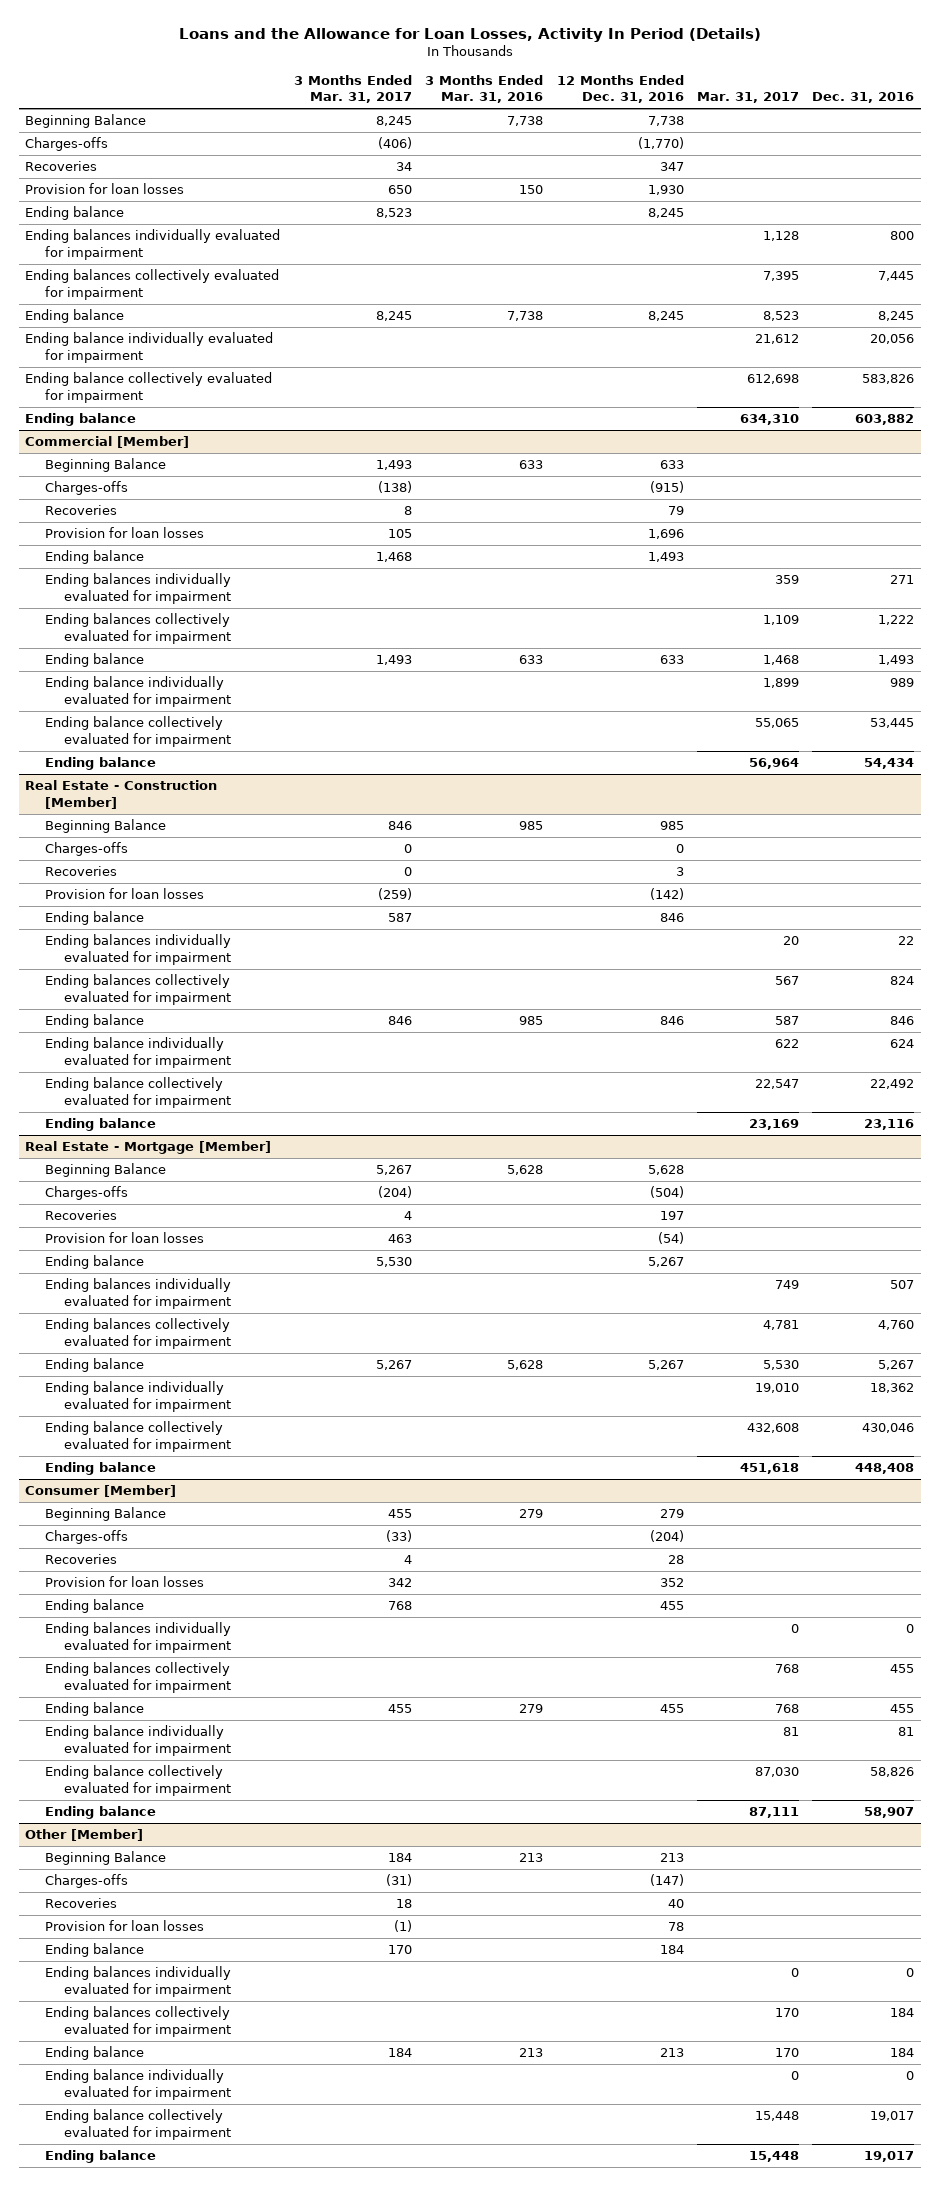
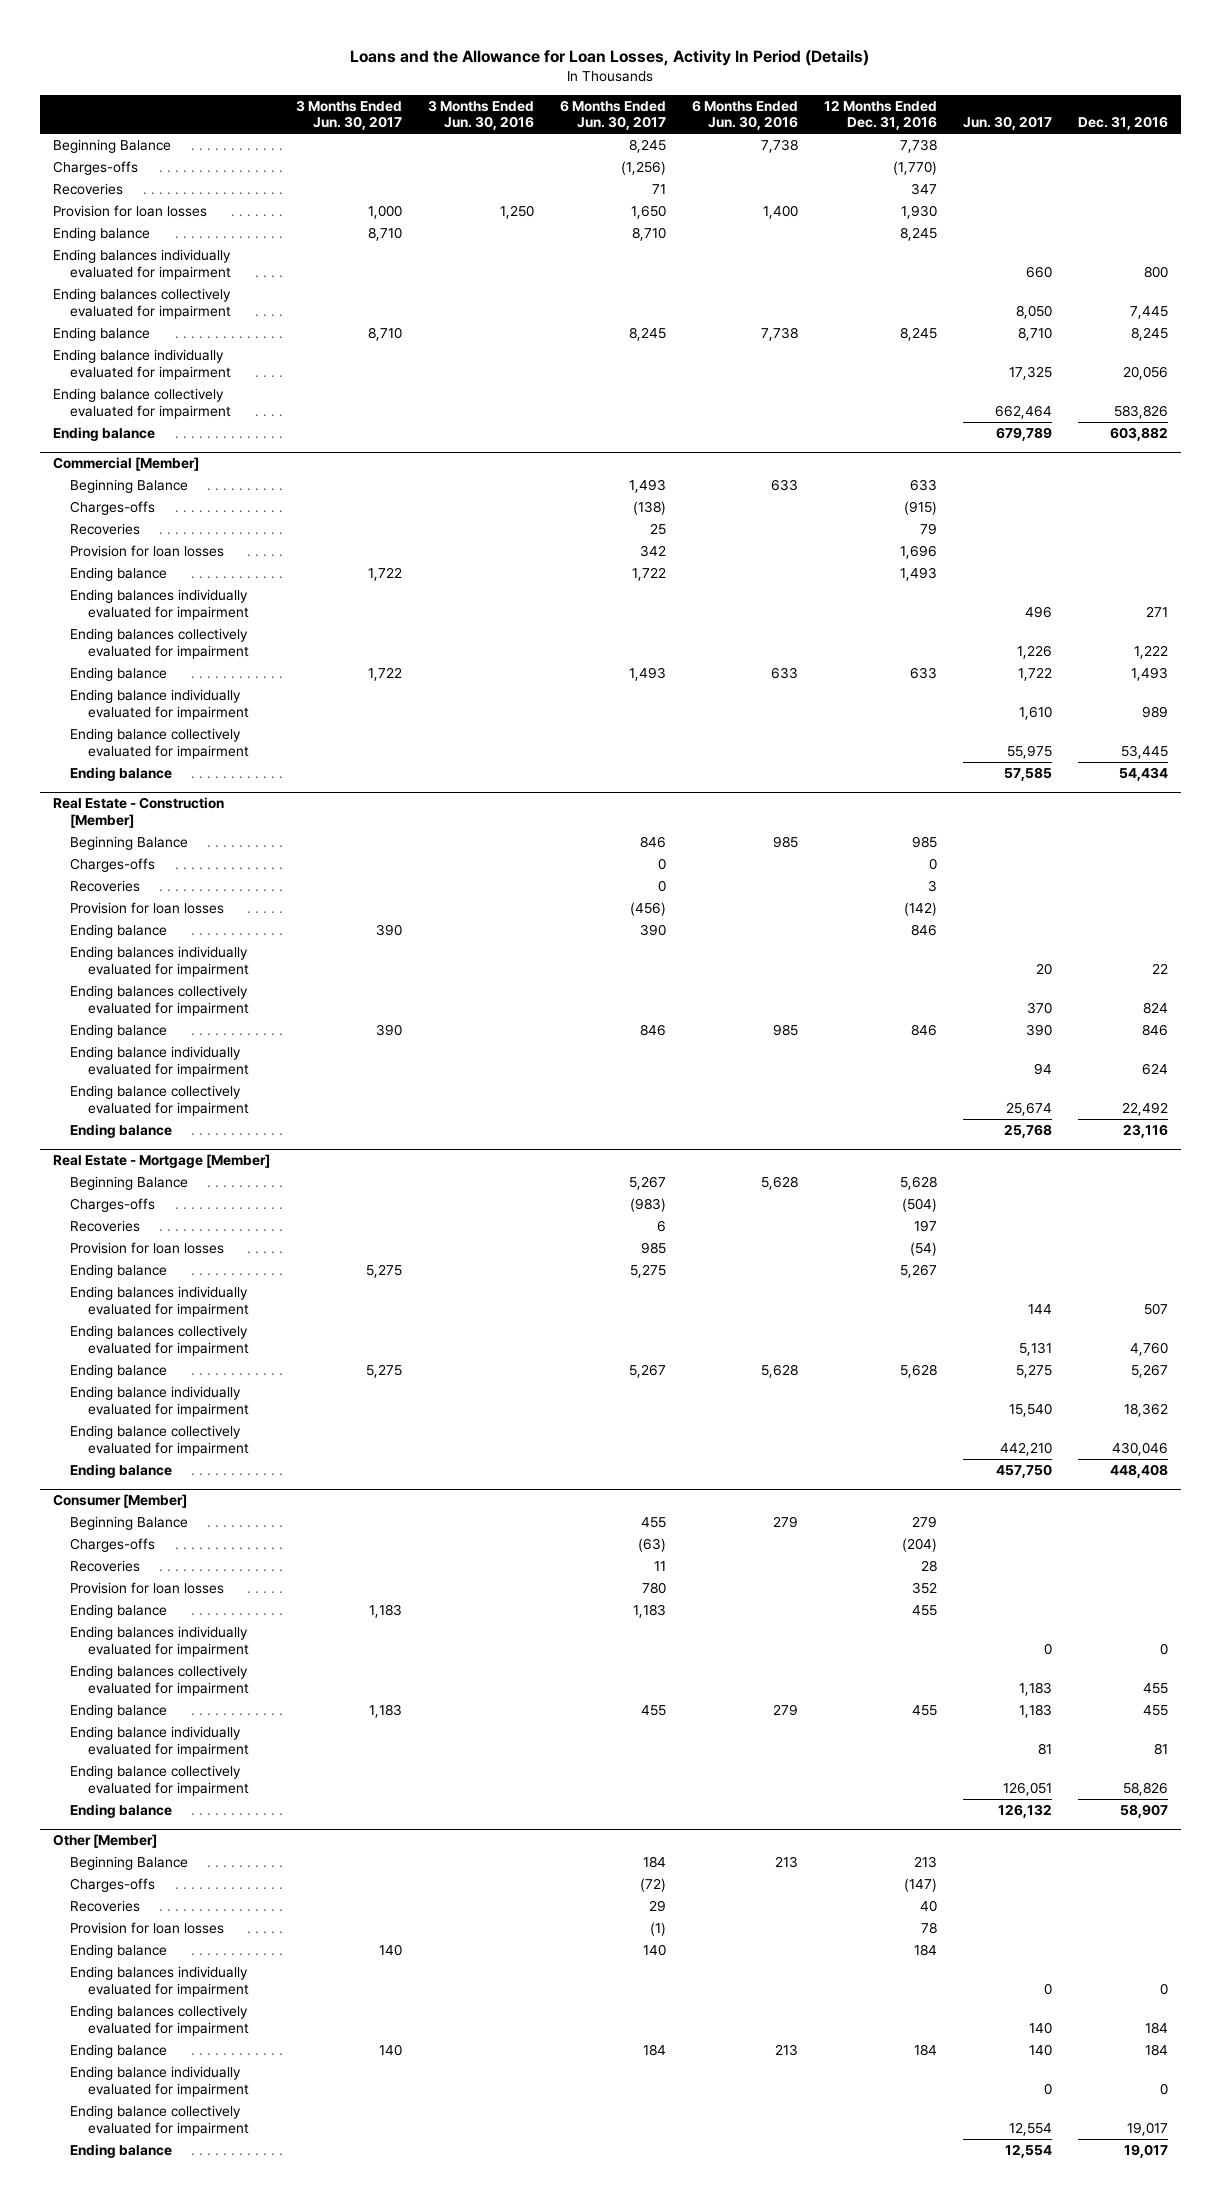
[293,75,412,104] 3 Months Ended Mar. 31, 2017 -> none
[425,75,544,104] 3 Months Ended Mar. 31, 2016 -> none
[696,92,799,104] Mar. 31, 2017 -> none
none -> [295,99,402,131] 3 Months Ended Jun. 30, 2017
none -> [427,99,534,131] 3 Months Ended Jun. 30, 2016
none -> [559,99,666,131] 6 Months Ended Jun. 30, 2017
none -> [691,99,798,131] 6 Months Ended Jun. 30, 2016
none -> [962,116,1052,131] Jun. 30, 2017
[647,1360,684,1371] 5,267 -> [899,1363,937,1378] 5,628
[659,2048,684,2058] 213 -> [913,2043,937,2056] 184

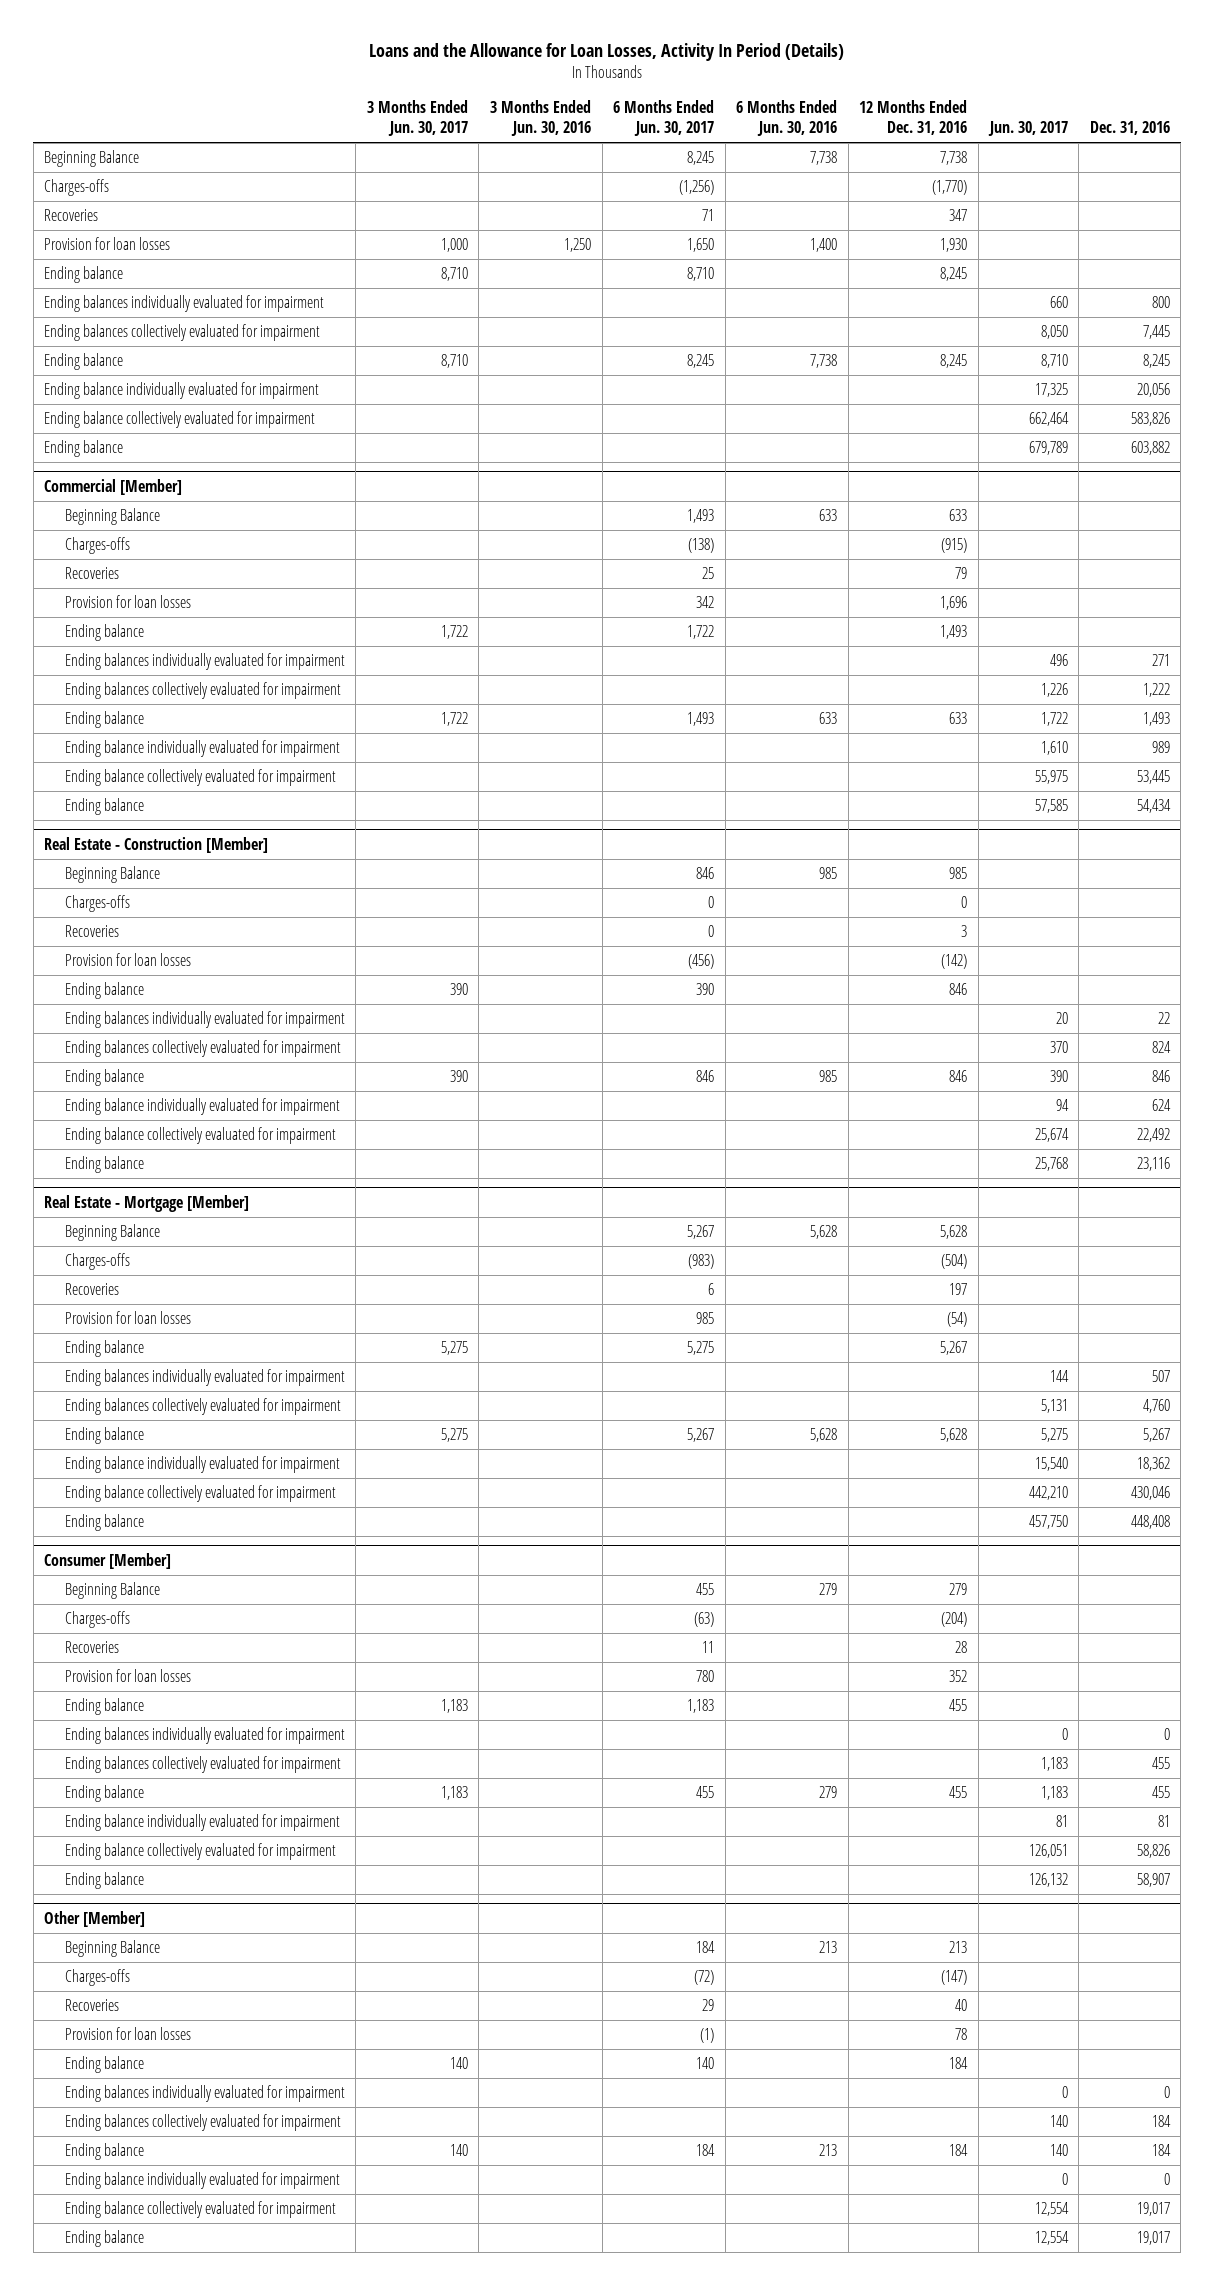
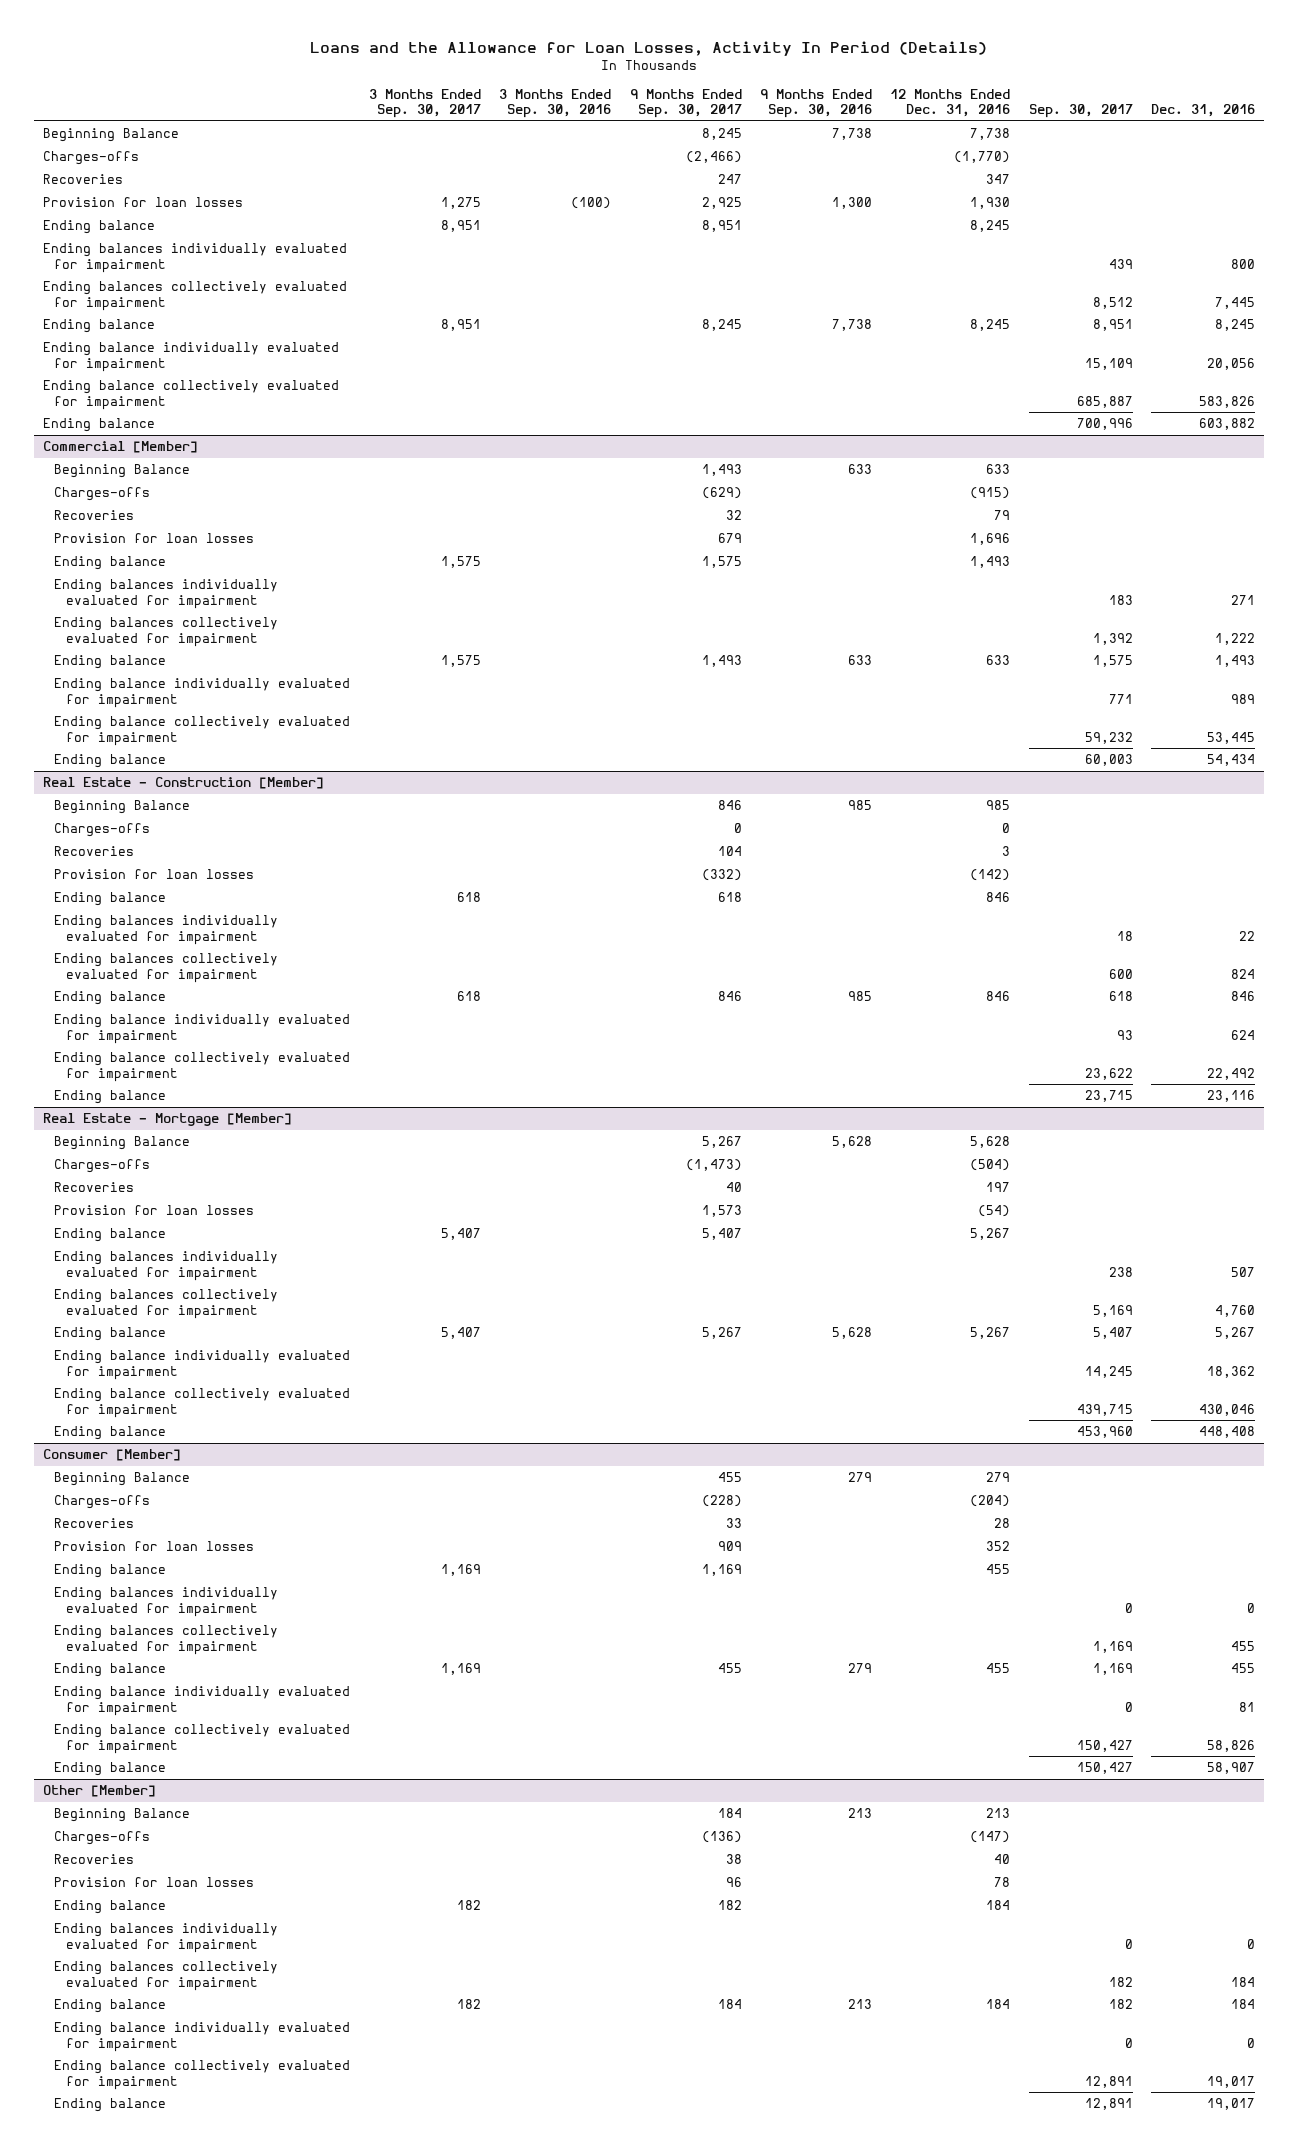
[366,100,468,137] 3 Months Ended Jun. 30, 2017 -> none
[489,100,591,137] 3 Months Ended Jun. 30, 2016 -> none
[613,100,715,137] 6 Months Ended Jun. 30, 2017 -> none
[736,100,838,137] 6 Months Ended Jun. 30, 2016 -> none
[987,121,1068,137] Jun. 30, 2017 -> none
none -> [368,88,481,119] 3 Months Ended Sep. 30, 2017
none -> [499,88,612,119] 3 Months Ended Sep. 30, 2016
none -> [629,88,742,119] 9 Months Ended Sep. 30, 2017
none -> [759,88,872,119] 9 Months Ended Sep. 30, 2016
none -> [1028,104,1133,119] Sep. 30, 2017
[940,1427,968,1442] 5,628 -> [970,1327,1011,1340] 5,267

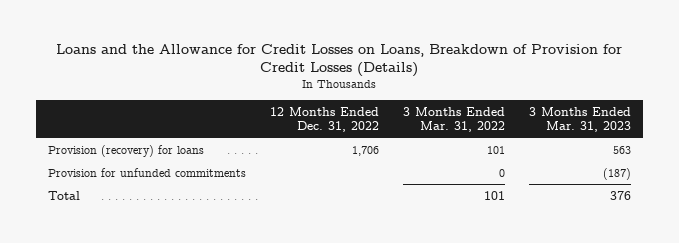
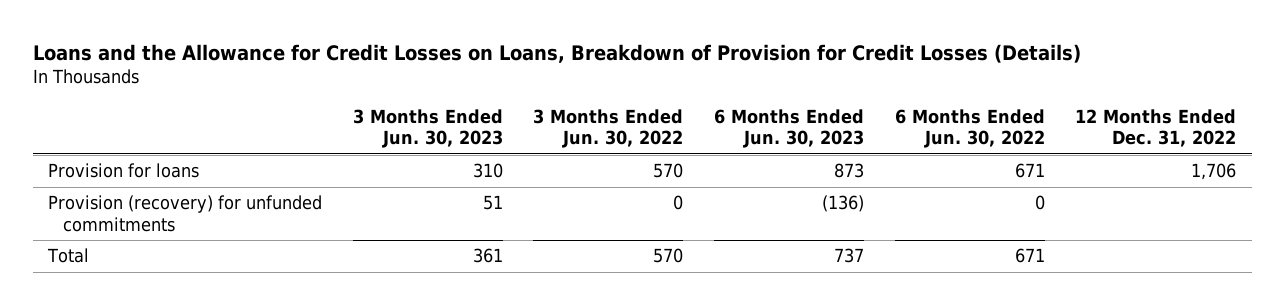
[402,106,505,132] 3 Months Ended Mar. 31, 2022 -> none
[529,106,632,132] 3 Months Ended Mar. 31, 2023 -> none
none -> [352,108,503,149] 3 Months Ended Jun. 30, 2023
none -> [533,108,684,149] 3 Months Ended Jun. 30, 2022
none -> [713,108,864,149] 6 Months Ended Jun. 30, 2023
none -> [894,108,1045,149] 6 Months Ended Jun. 30, 2022
[47,144,204,157] Provision (recovery) for loans -> [48,163,200,179] Provision for loans
[47,167,246,177] Provision for unfunded commitments -> [48,195,323,232] Provision (recovery) for unfunded commitments

